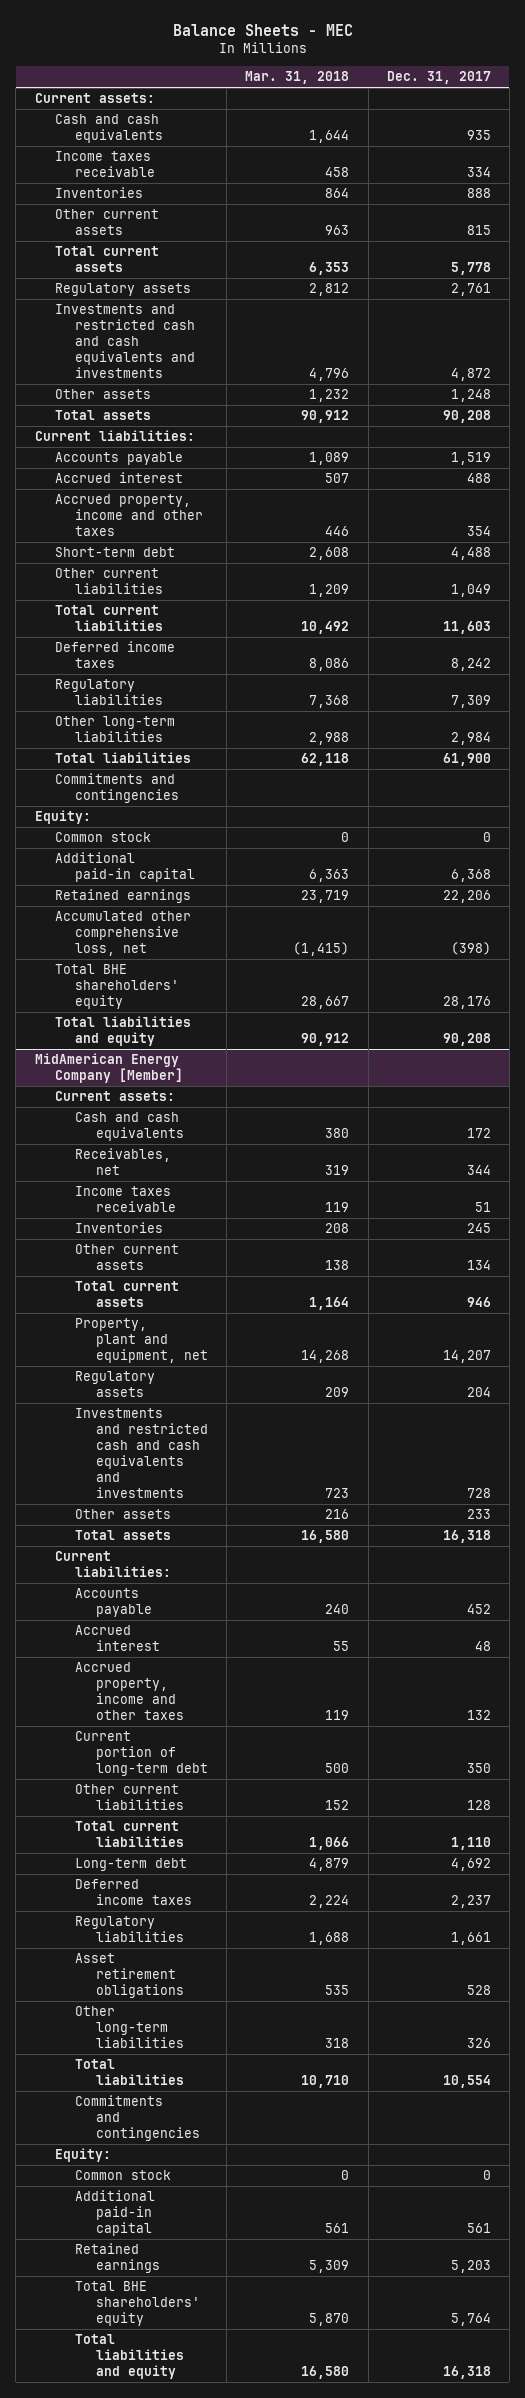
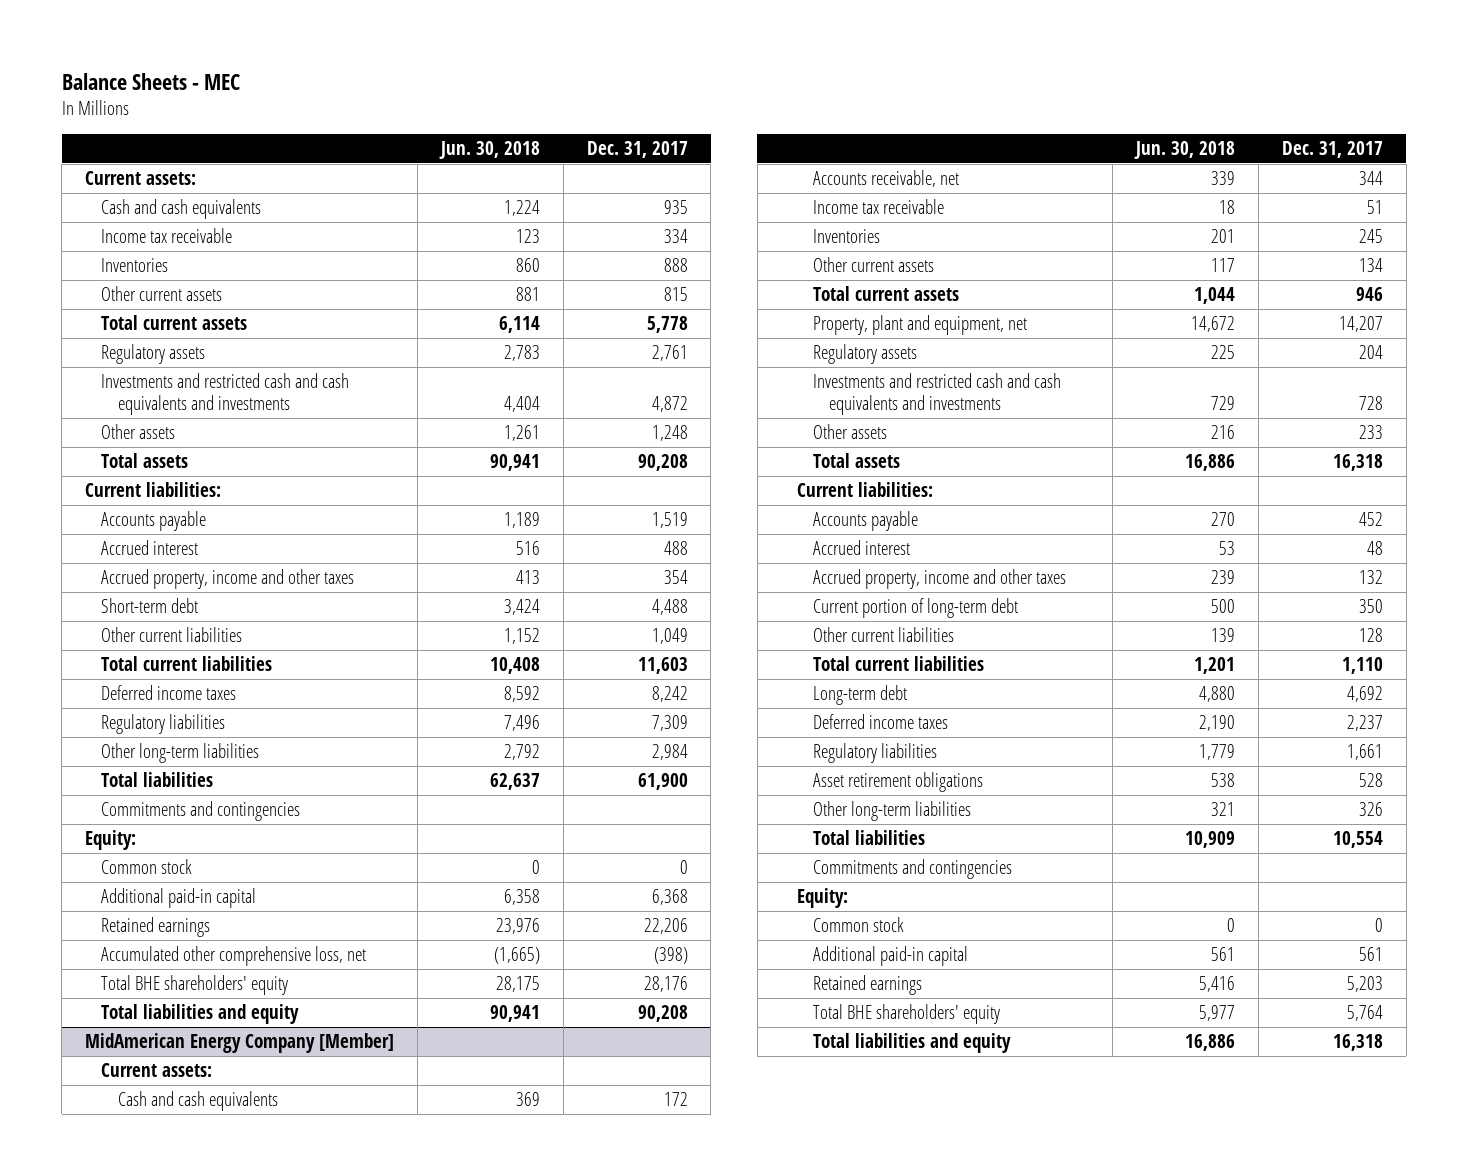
[245,71,350,85] Mar. 31, 2018 -> none
none -> [438,140,540,159] Jun. 30, 2018
[55,151,156,178] Income taxes receivable -> [101,227,233,243] Income tax receivable
[75,1148,172,1176] Receivables, net -> [813,169,960,187] Accounts receivable, net
[75,1186,176,1213] Income taxes receivable -> [813,198,945,214] Income tax receivable

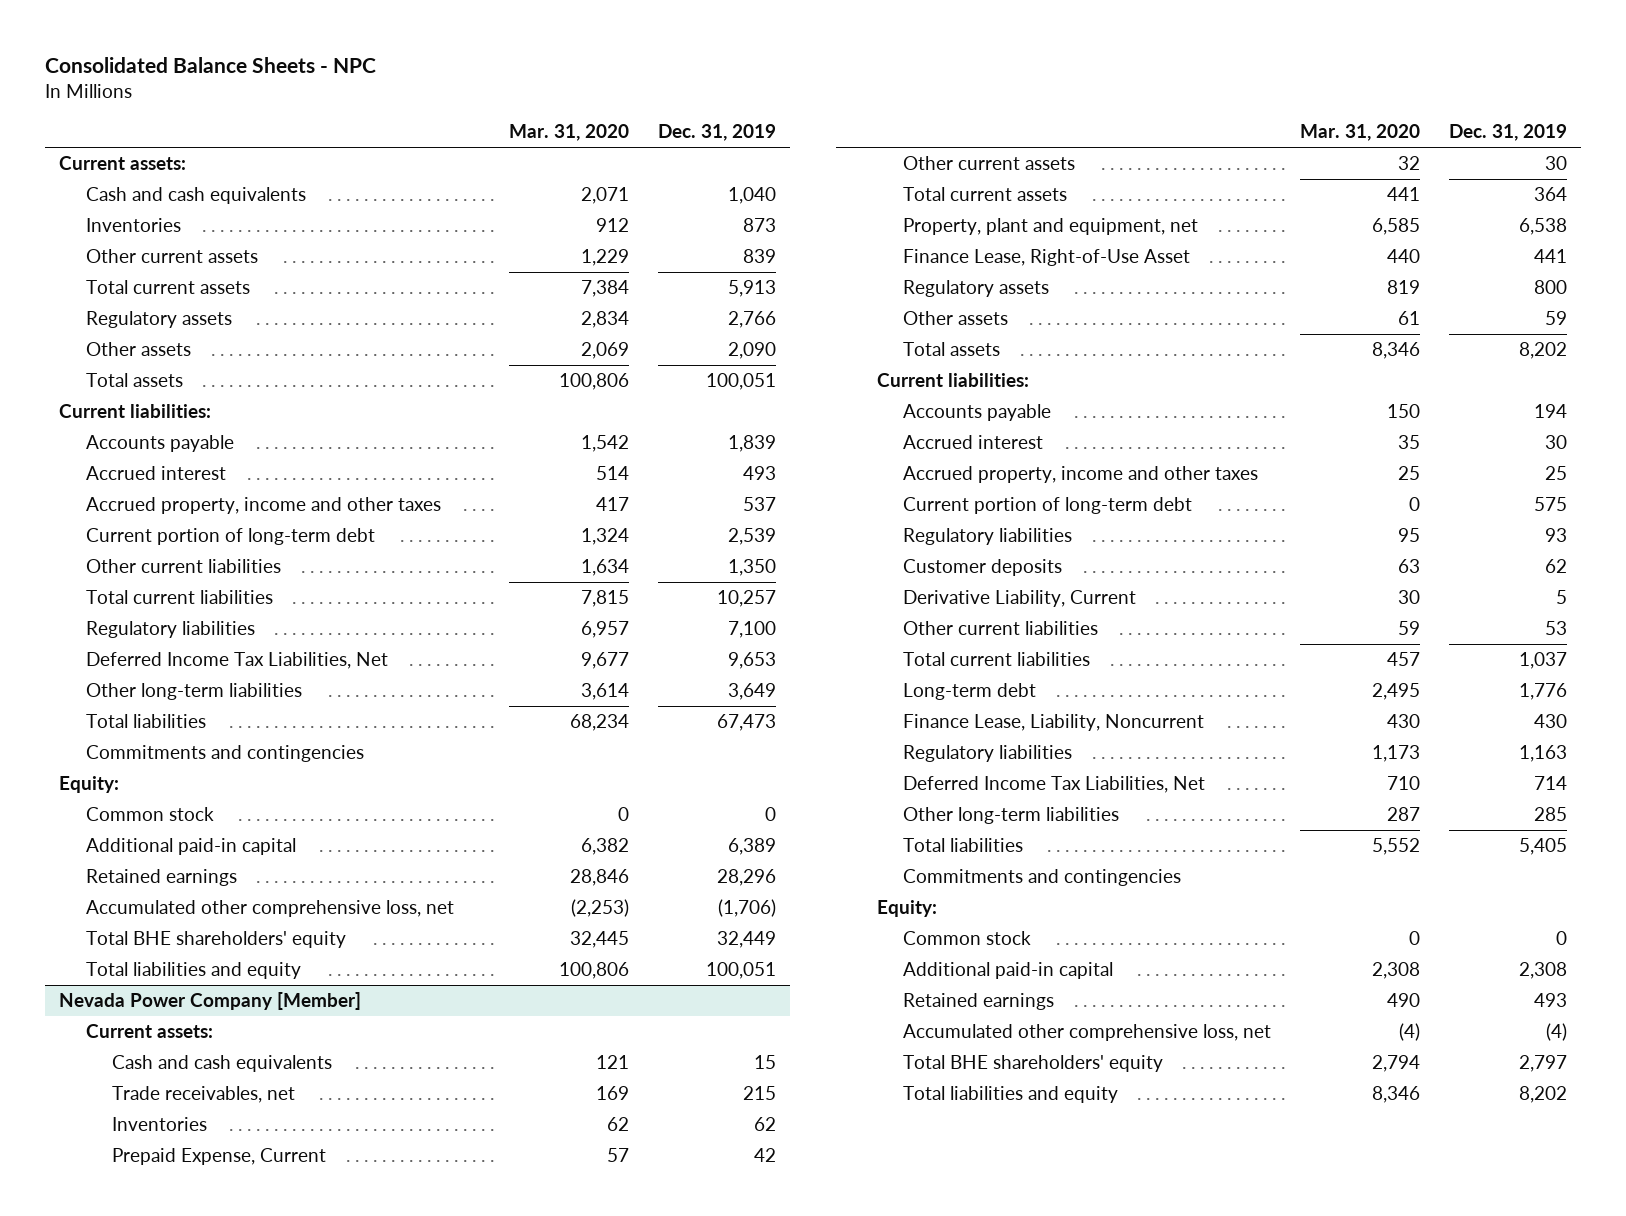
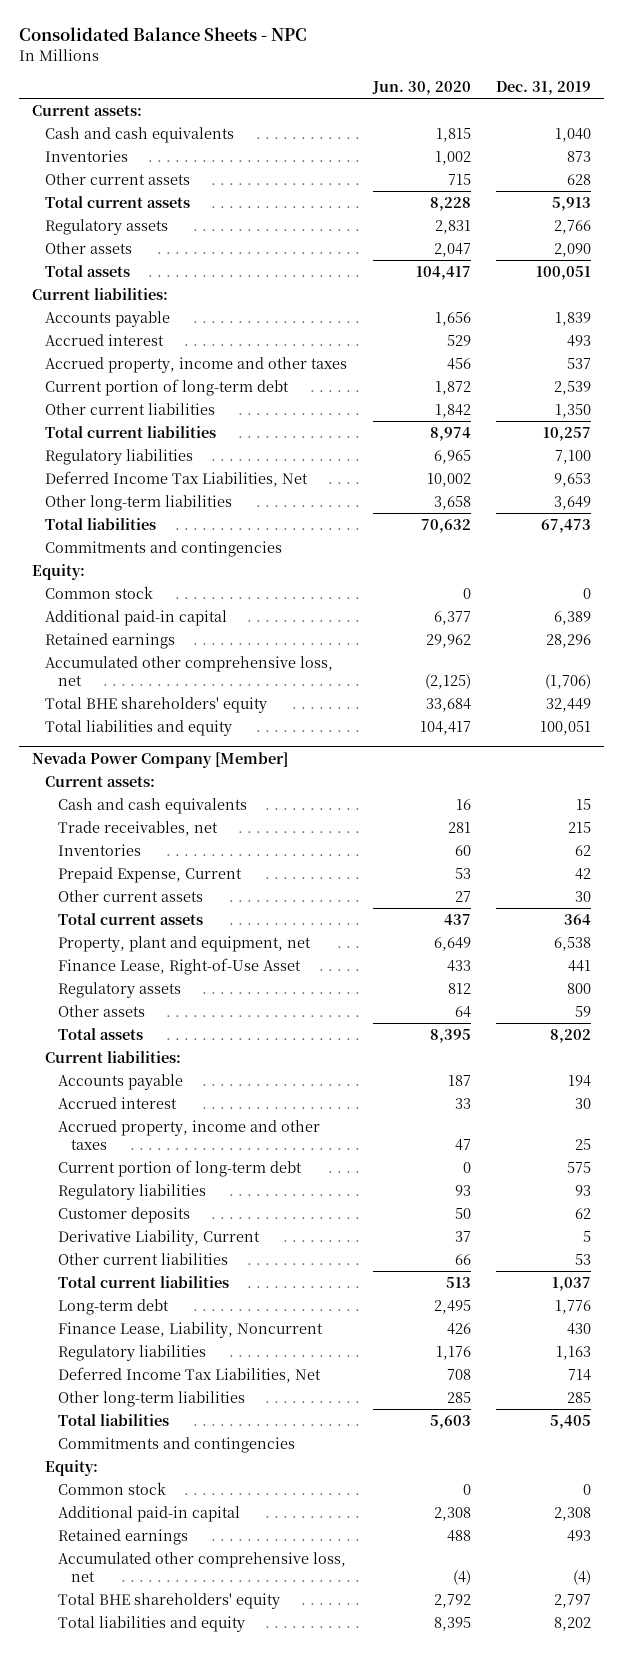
[508,124,629,142] Mar. 31, 2020 -> none
none -> [371,80,471,95] Jun. 30, 2020
[742,249,776,264] 839 -> [566,173,591,185] 628

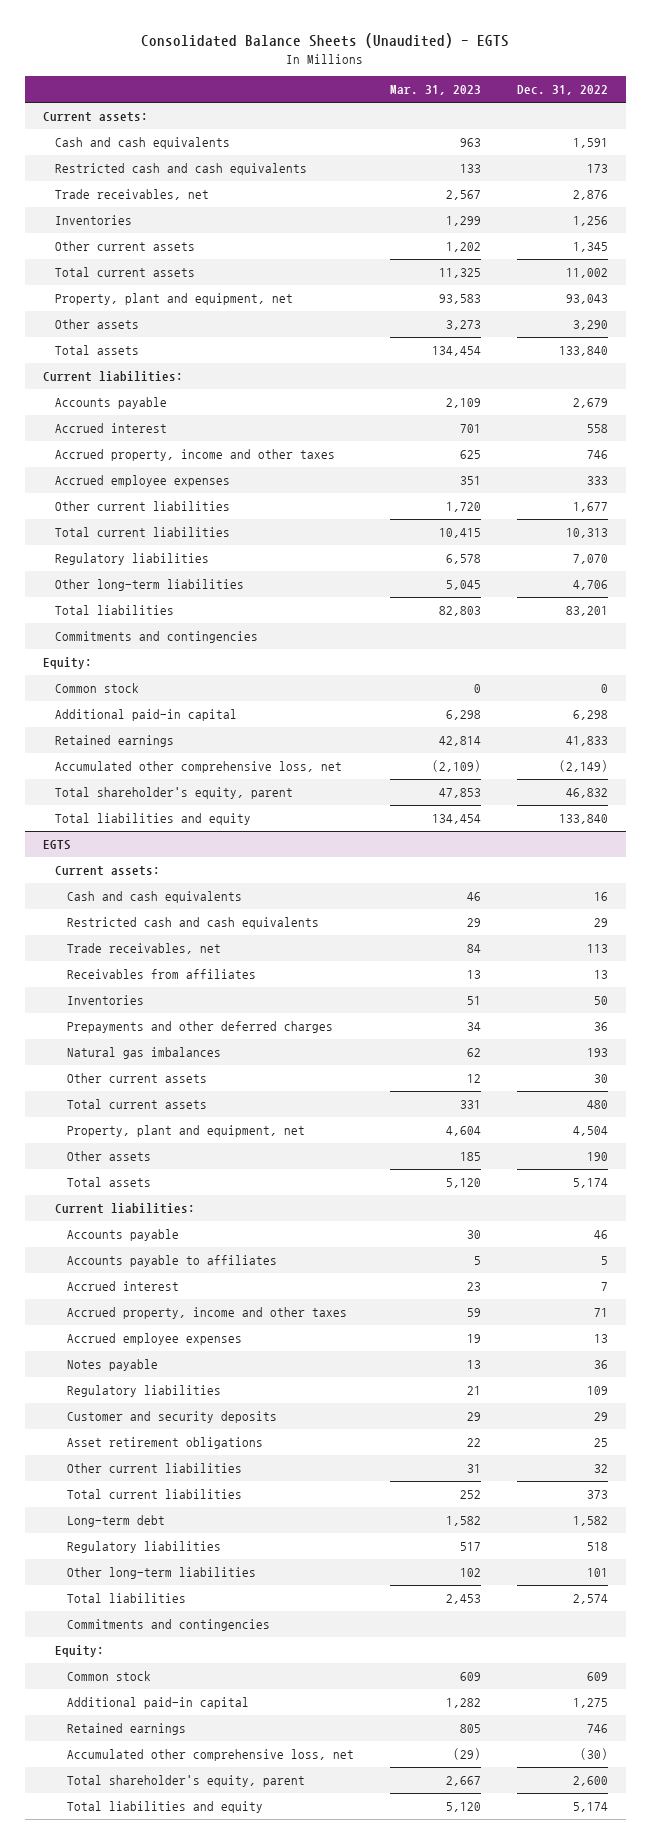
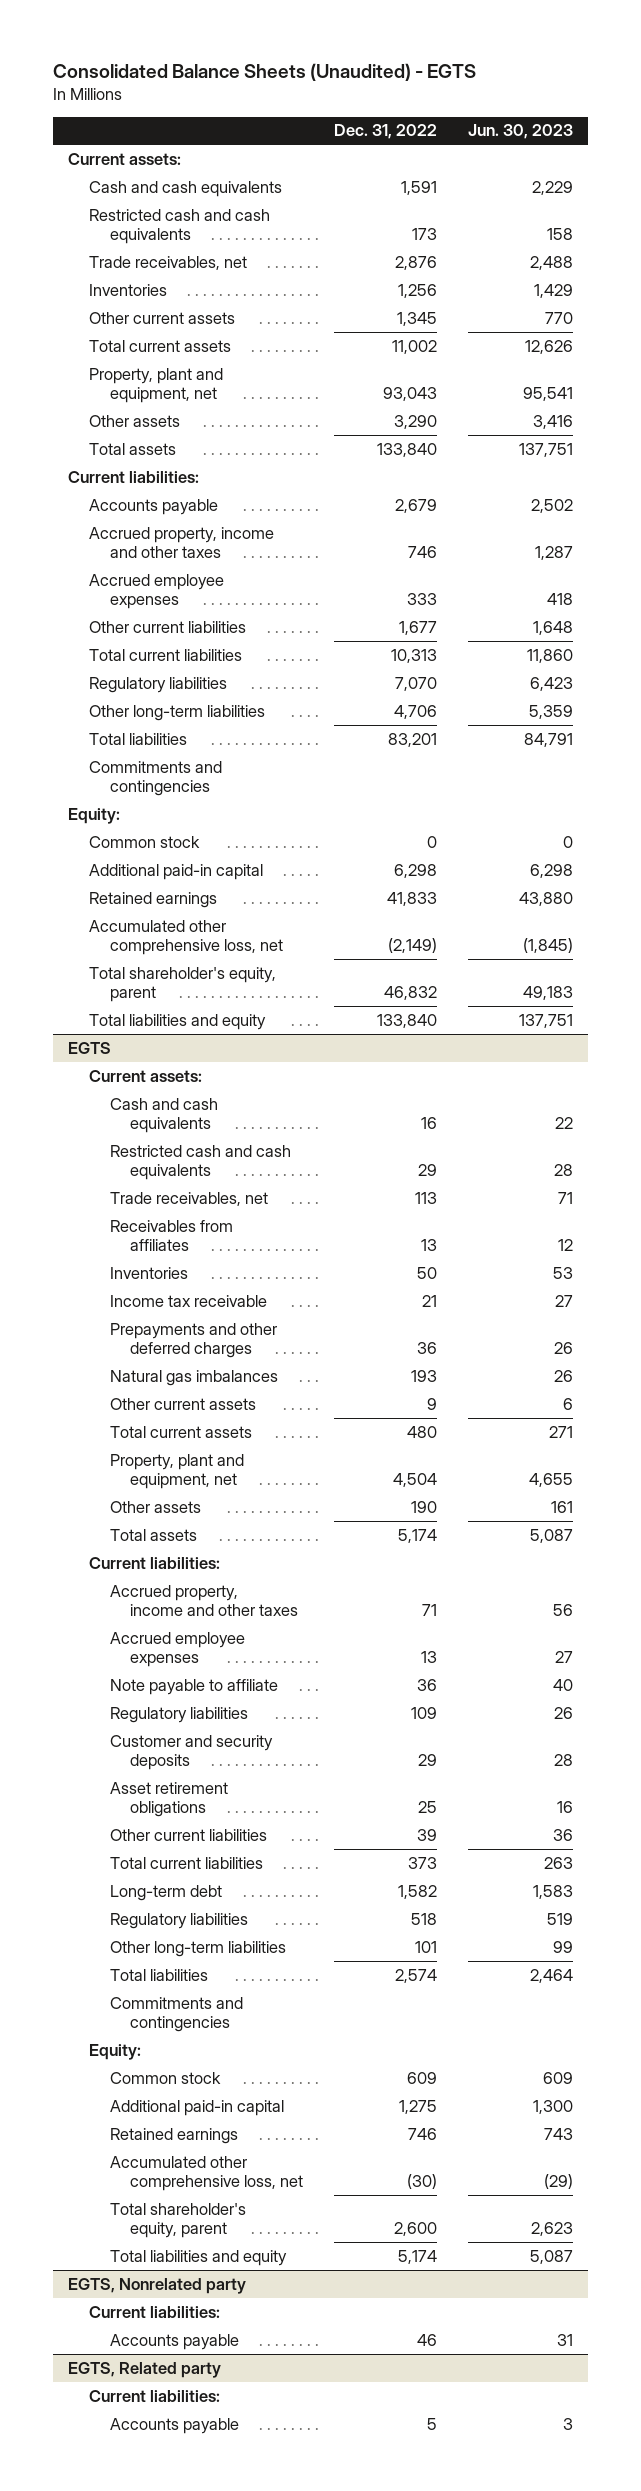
[389,85,481,96] Mar. 31, 2023 -> none
none -> [467,124,573,140] Jun. 30, 2023
[54,423,167,434] Accrued interest -> none
none -> [109,1294,267,1307] Income tax receivable
[593,1074,608,1084] 30 -> [427,1397,438,1410] 9
[66,1229,179,1242] Accounts payable -> none
[66,1255,277,1268] Accounts payable to affiliates -> none
[66,1281,179,1292] Accrued interest -> none
[66,1359,158,1372] Notes payable -> none
none -> [109,1678,278,1695] Note payable to affiliate
[593,1464,608,1474] 32 -> [417,1828,438,1841] 39
none -> [68,2277,247,2294] EGTS, Nonrelated party
none -> [88,2305,220,2318] Current liabilities:
none -> [109,2333,239,2350] Accounts payable
none -> [68,2361,222,2378] EGTS, Related party
none -> [88,2389,220,2402] Current liabilities:
none -> [109,2417,239,2434] Accounts payable

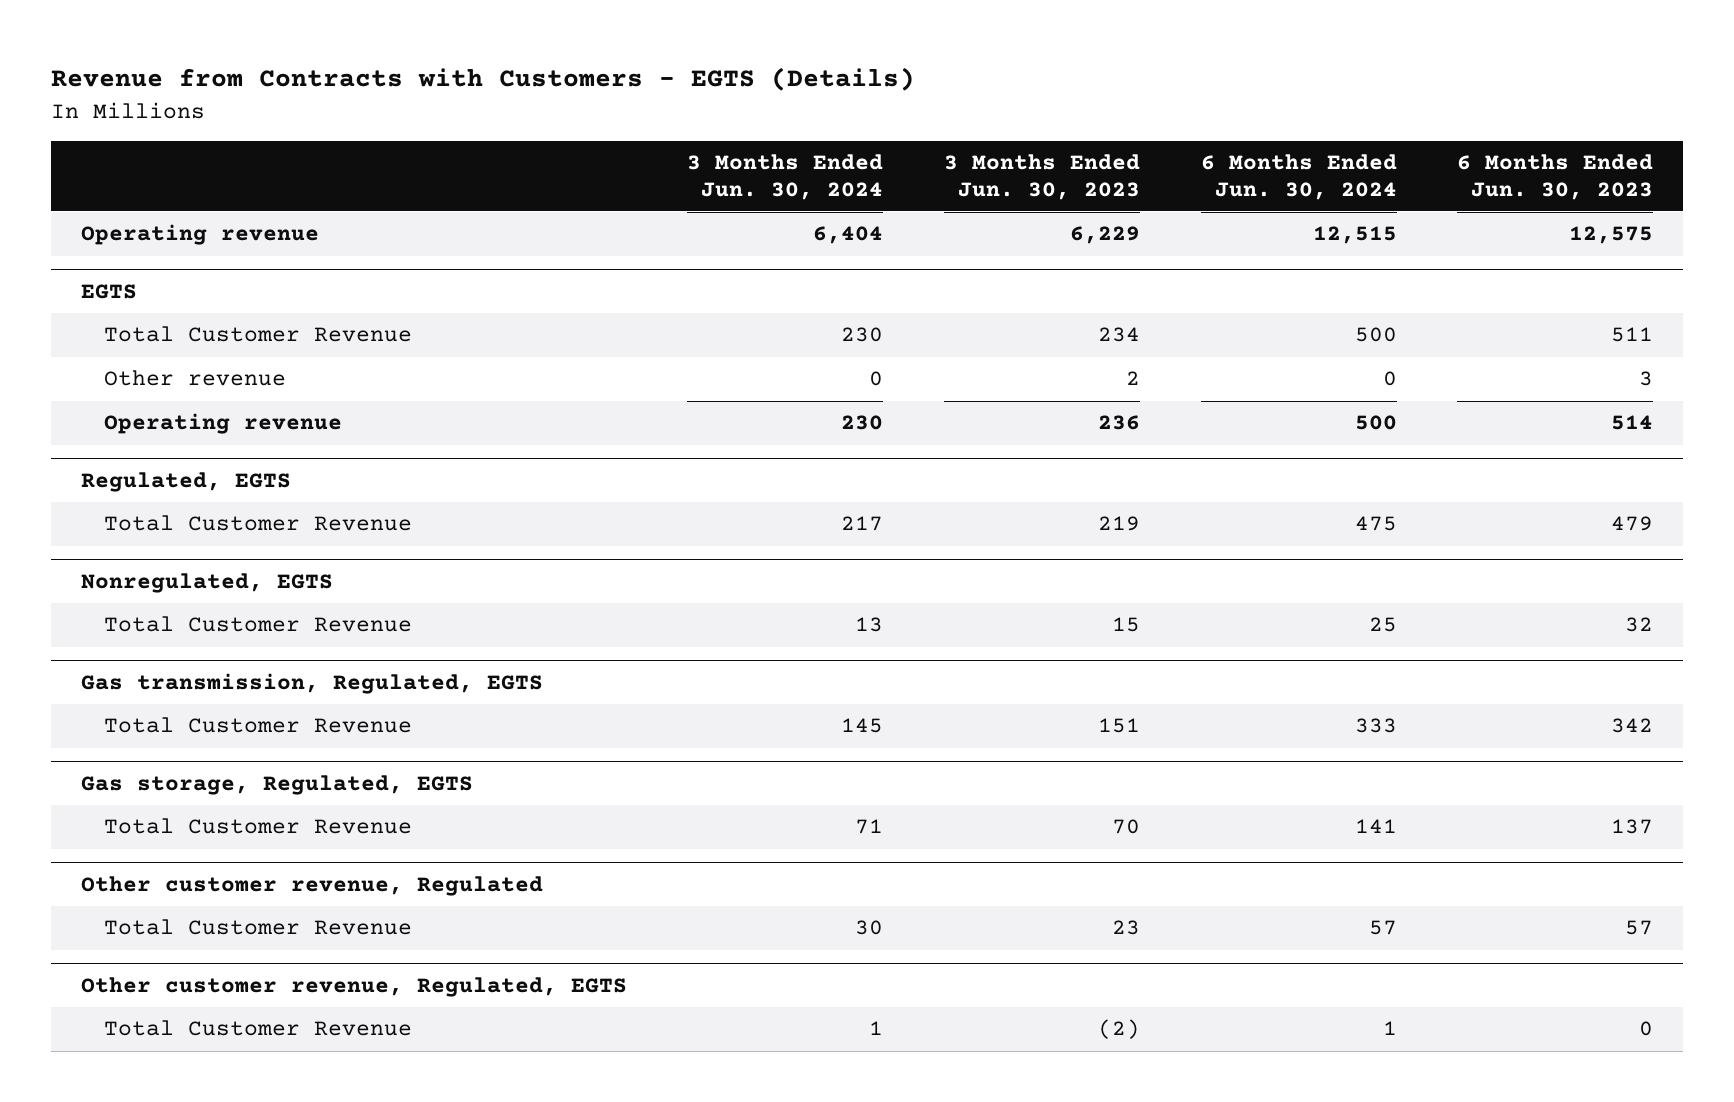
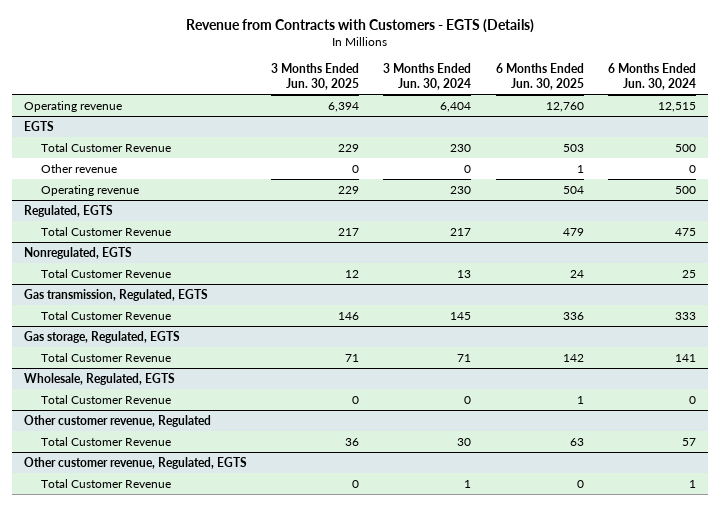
[944,154,1141,200] 3 Months Ended Jun. 30, 2023 -> none
[1457,154,1654,200] 6 Months Ended Jun. 30, 2023 -> none
none -> [271,63,360,90] 3 Months Ended Jun. 30, 2025
none -> [495,63,584,90] 6 Months Ended Jun. 30, 2025
none -> [24,372,176,385] Wholesale, Regulated, EGTS
none -> [41,394,172,404] Total Customer Revenue

